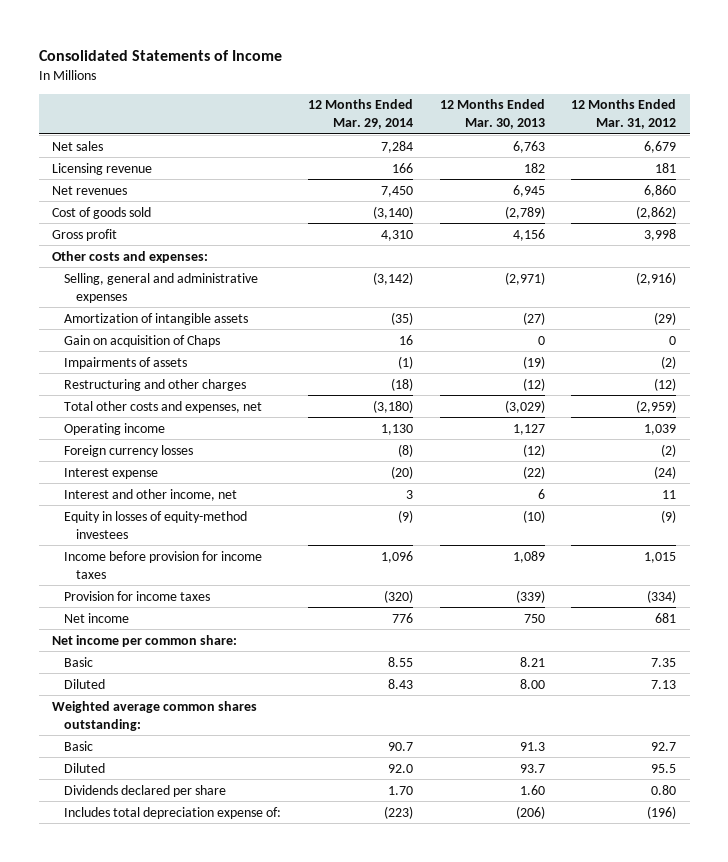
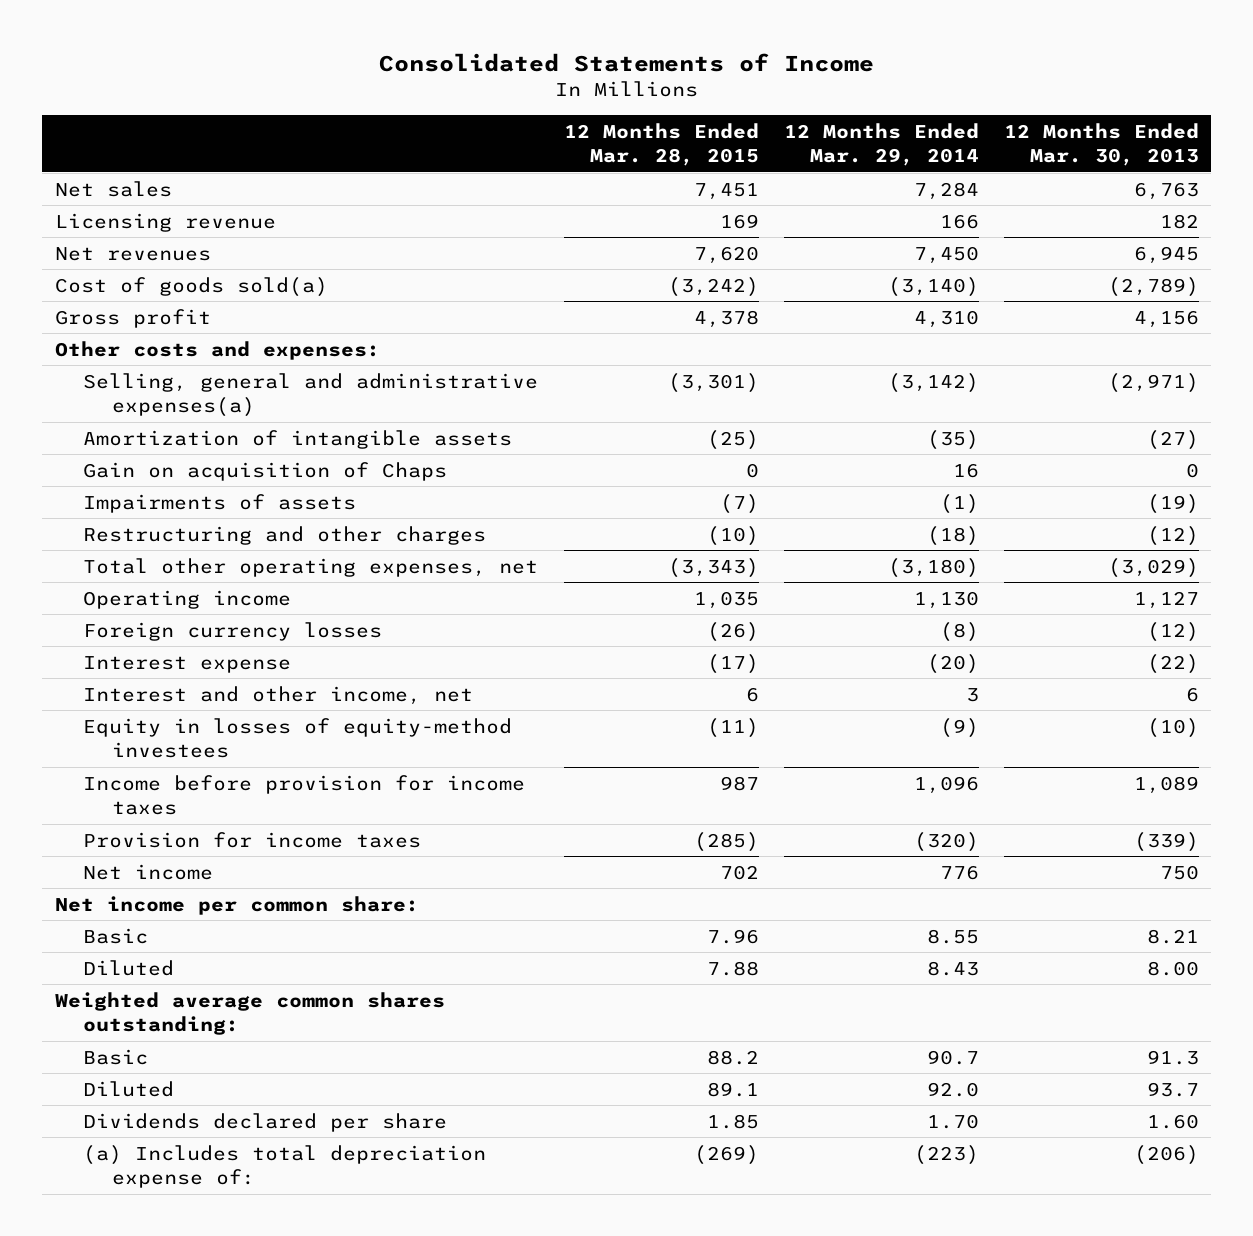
[571,99,677,130] 12 Months Ended Mar. 31, 2012 -> none
none -> [563,122,759,167] 12 Months Ended Mar. 28, 2015
[52,206,152,219] Cost of goods sold -> [54,276,328,297] Cost of goods sold(a)
[64,272,259,303] Selling, general and administrative expenses -> [83,372,539,418] Selling, general and administrative expenses(a)
[64,400,263,413] Total other costs and expenses, net -> [83,557,539,577] Total other operating expenses, net
[64,806,282,819] Includes total depreciation expense of: -> [83,1144,487,1189] (a) Includes total depreciation expense of:

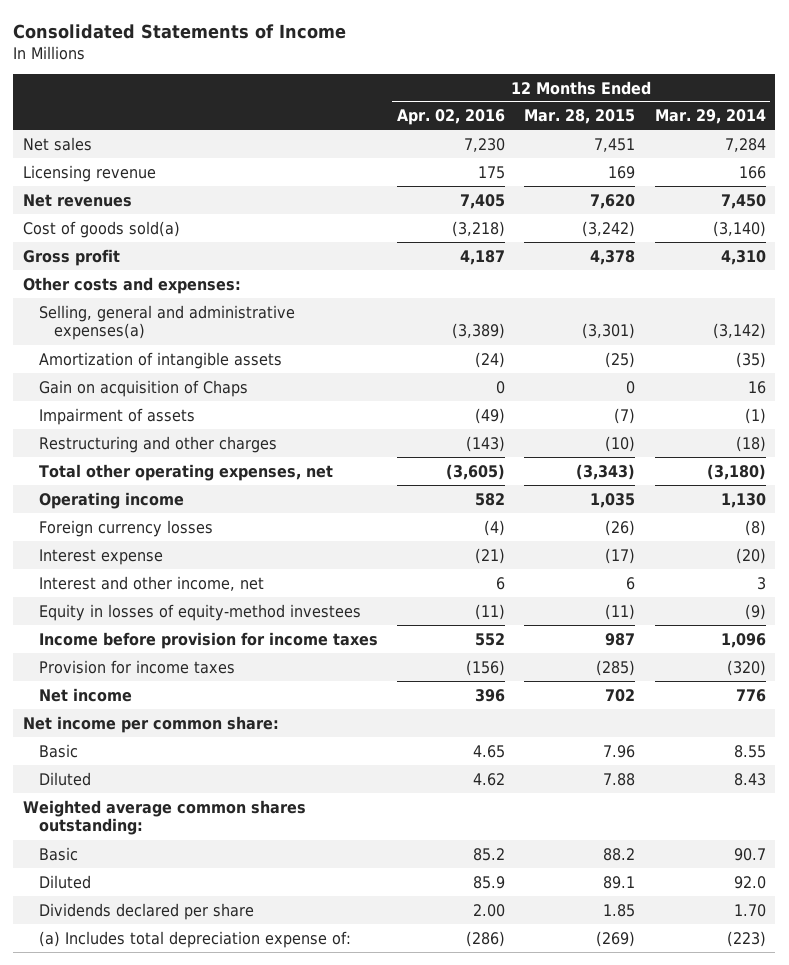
[1003,122,1199,167] 12 Months Ended Mar. 30, 2013 -> none
none -> [396,109,505,126] Apr. 02, 2016
[83,493,357,513] Impairments of assets -> [38,407,195,425] Impairment of assets

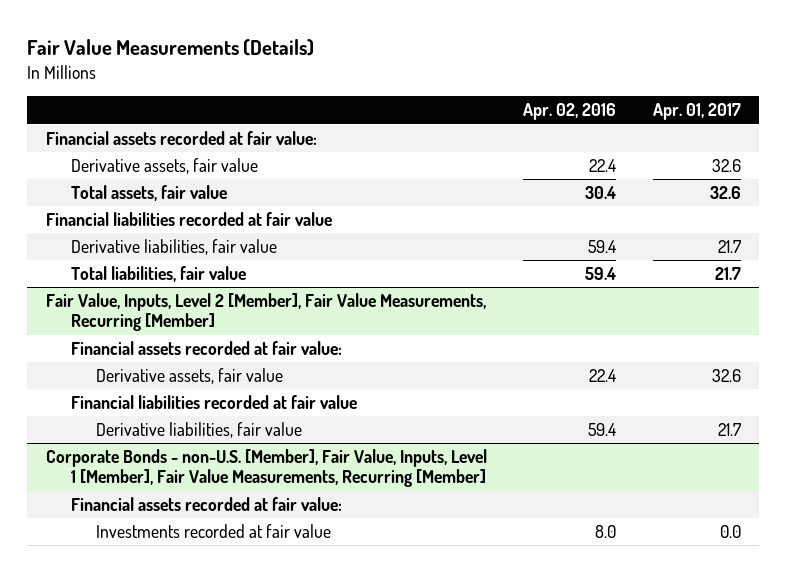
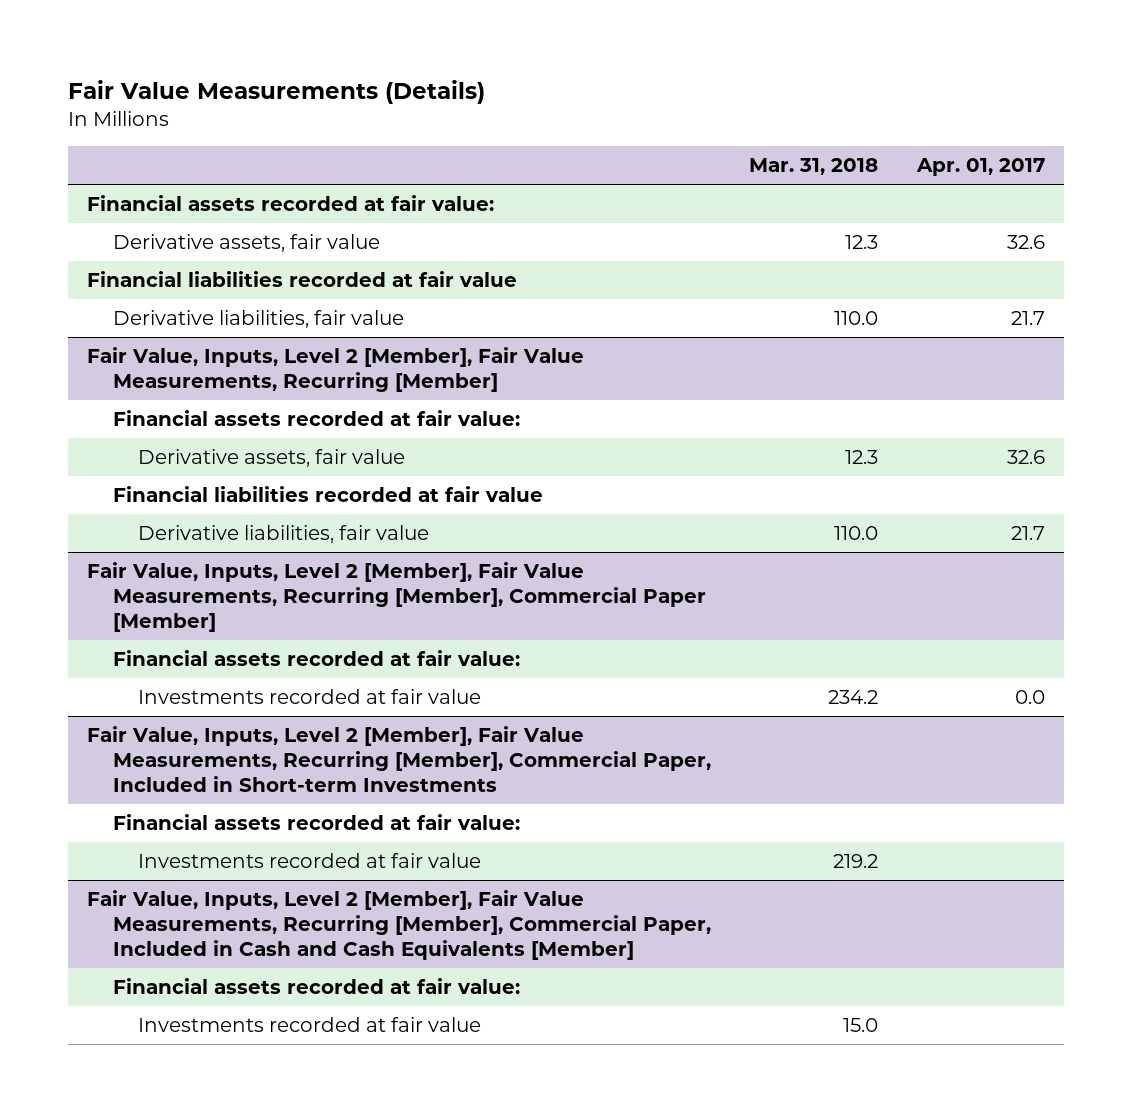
[523,103,617,121] Apr. 02, 2016 -> none
none -> [749,158,879,176] Mar. 31, 2018
[71,185,228,202] Total assets, fair value -> none
[71,266,247,283] Total liabilities, fair value -> none
[45,449,487,488] Corporate Bonds - non-U.S. [Member], Fair Value, Inputs, Level 1 [Member], Fair Value Measurements, Recurring [Member] -> none
none -> [87,561,706,633] Fair Value, Inputs, Level 2 [Member], Fair Value Measurements, Recurring [Member], Commercial Paper [Member]
none -> [87,725,711,793] Fair Value, Inputs, Level 2 [Member], Fair Value Measurements, Recurring [Member], Commercial Paper, Included in Short-term Investments
none -> [112,813,520,830] Financial assets recorded at fair value:
none -> [138,852,482,868] Investments recorded at fair value
none -> [87,889,711,961] Fair Value, Inputs, Level 2 [Member], Fair Value Measurements, Recurring [Member], Commercial Paper, Included in Cash and Cash Equivalents [Member]
none -> [112,977,520,994] Financial assets recorded at fair value:
none -> [138,1016,482,1032] Investments recorded at fair value

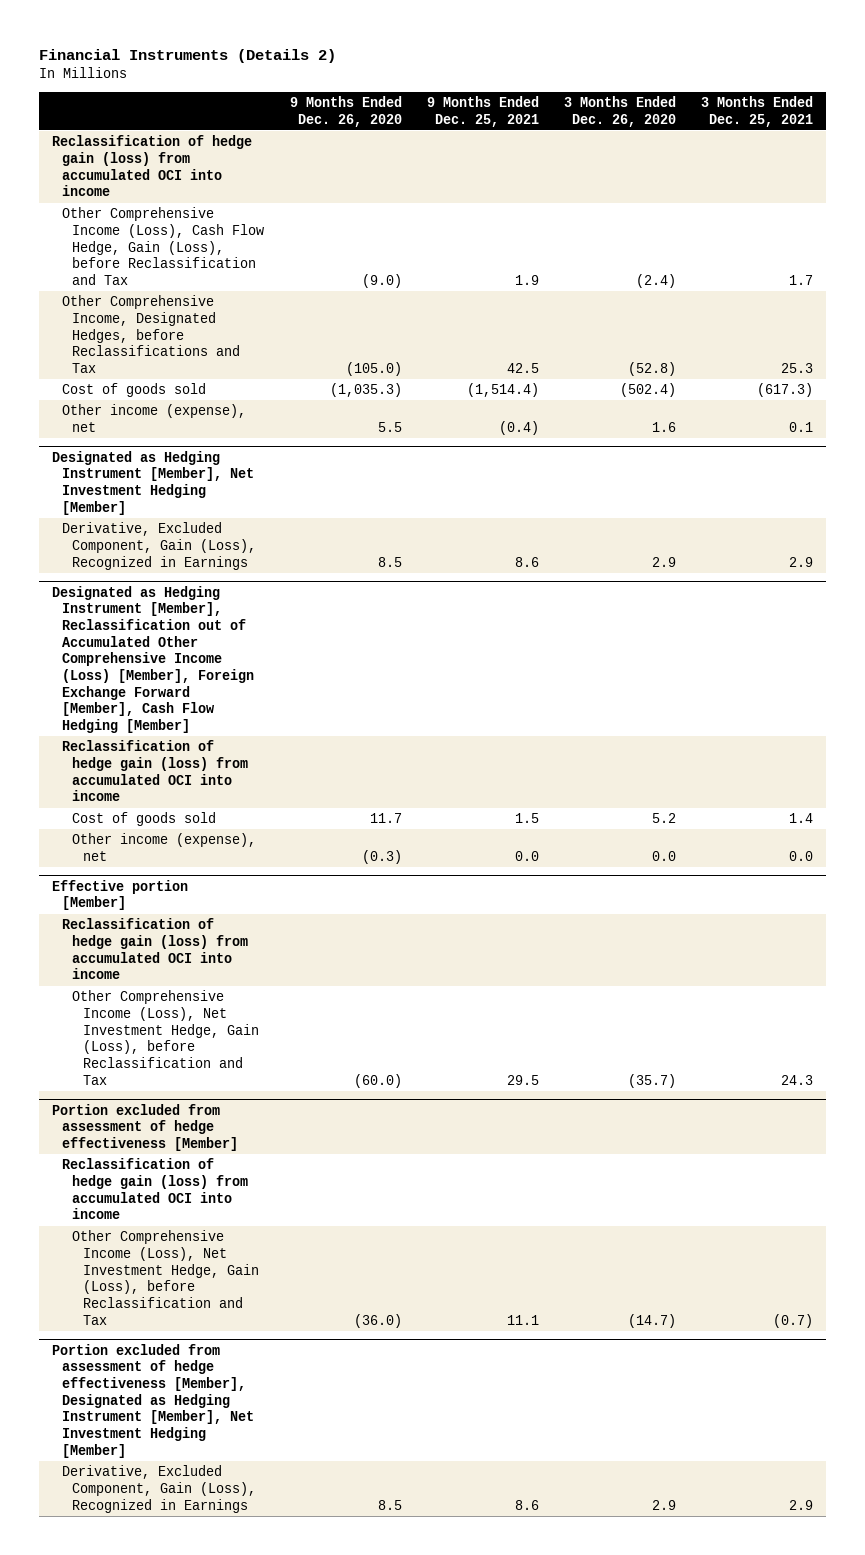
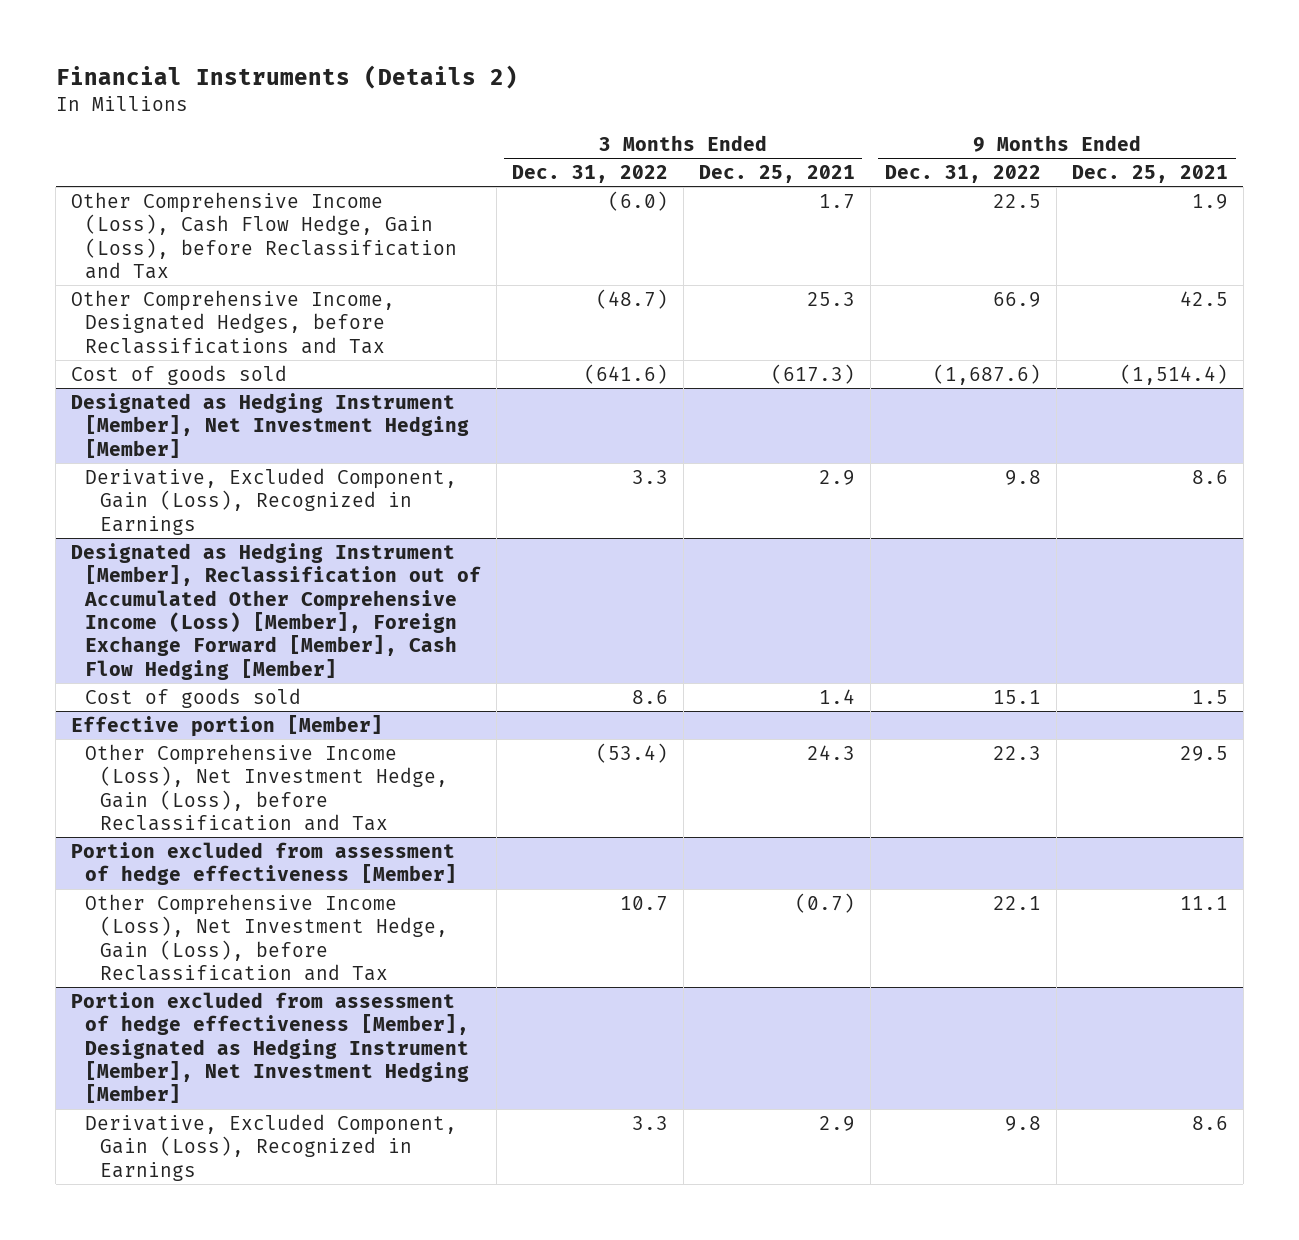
[289,95,402,127] 9 Months Ended Dec. 26, 2020 -> none
[564,95,677,127] 3 Months Ended Dec. 26, 2020 -> none
none -> [512,164,669,183] Dec. 31, 2022
none -> [885,164,1042,183] Dec. 31, 2022
[51,135,252,197] Reclassification of hedge gain (loss) from accumulated OCI into income -> none
[61,404,246,432] Other income (expense), net -> none
[61,740,249,802] Reclassification of hedge gain (loss) from accumulated OCI into income -> none
[72,833,257,861] Other income (expense), net -> none
[61,918,249,980] Reclassification of hedge gain (loss) from accumulated OCI into income -> none
[61,1158,249,1220] Reclassification of hedge gain (loss) from accumulated OCI into income -> none

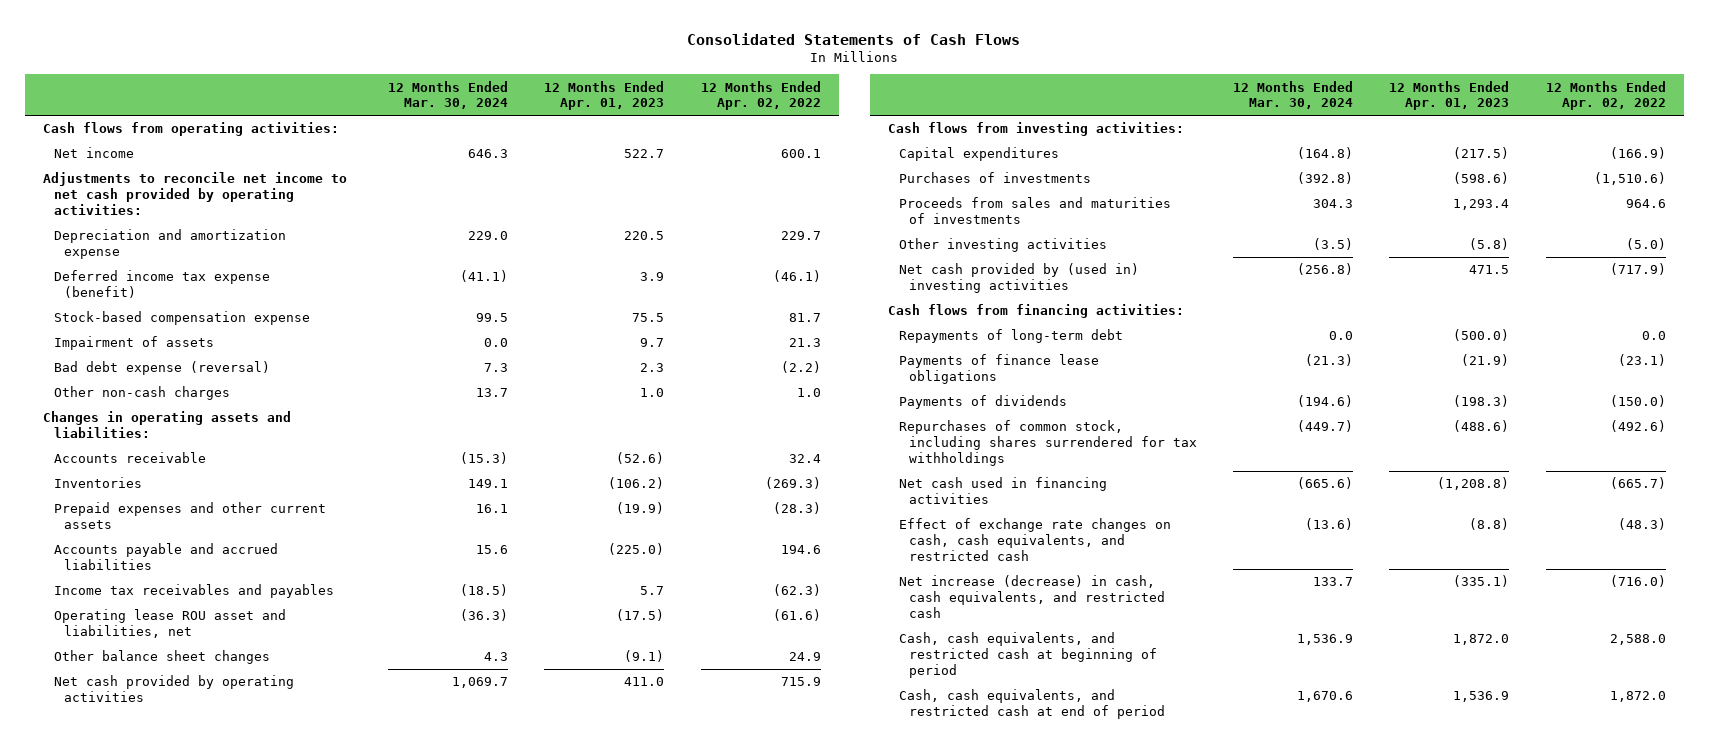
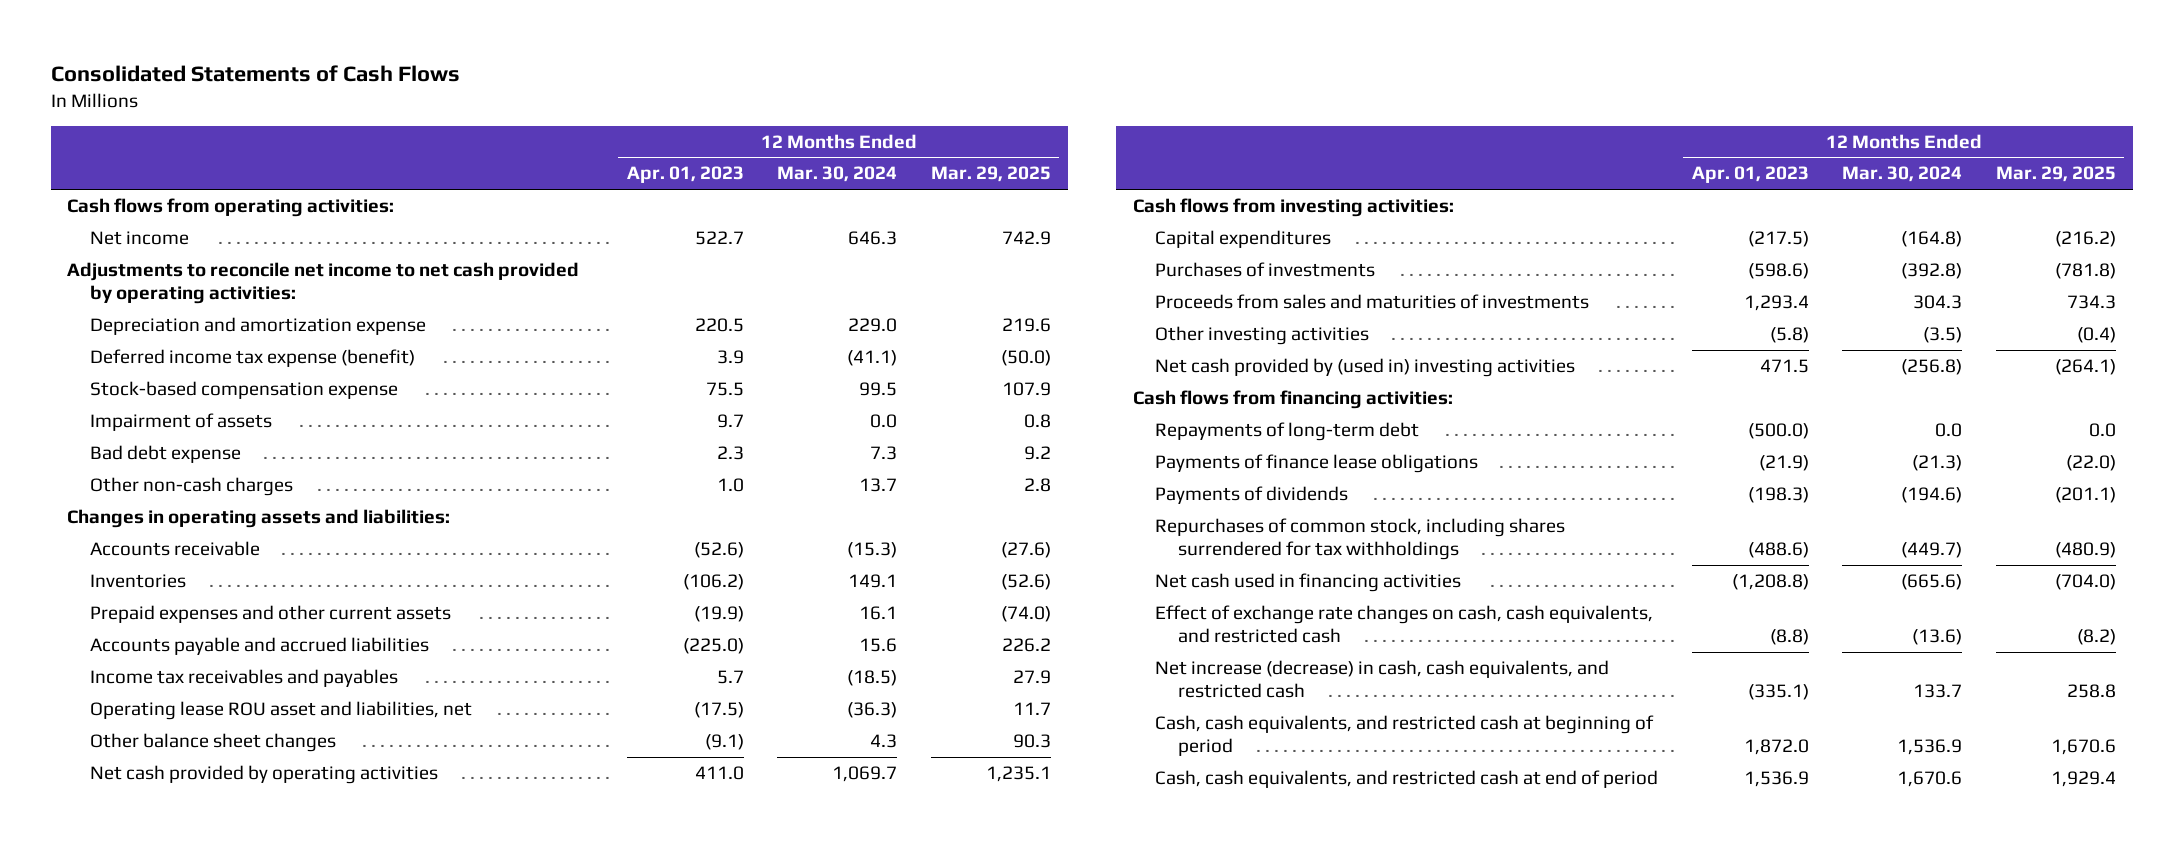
[700,80,821,111] 12 Months Ended Apr. 02, 2022 -> none
none -> [930,166,1051,183] Mar. 29, 2025
[53,361,270,376] Bad debt expense (reversal) -> [90,445,242,464] Bad debt expense

